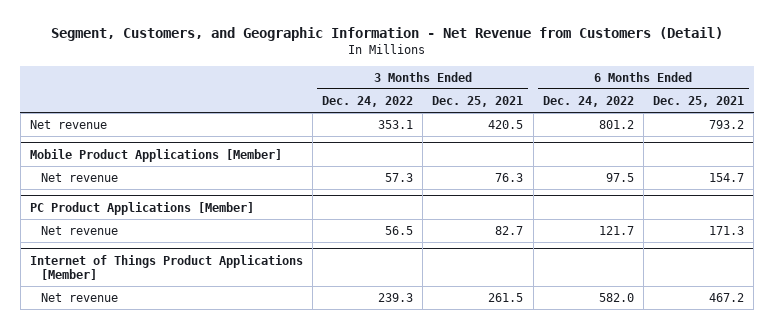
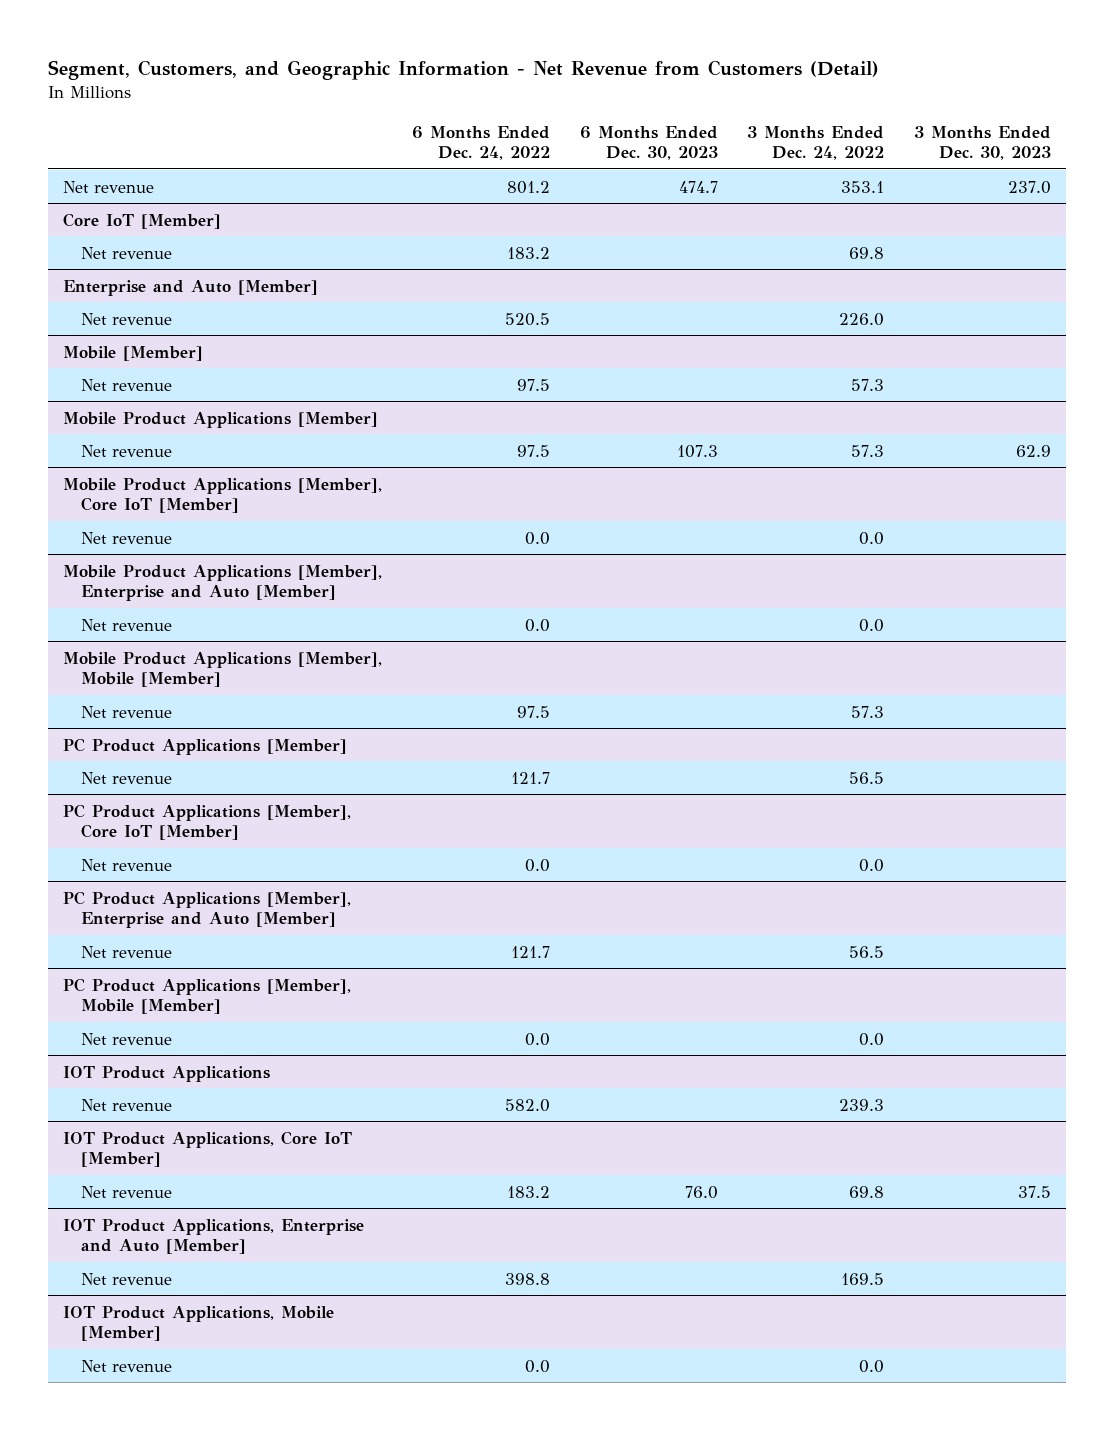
[432,95,524,107] Dec. 25, 2021 -> none
[653,95,745,107] Dec. 25, 2021 -> none
none -> [579,125,718,160] 6 Months Ended Dec. 30, 2023
none -> [914,125,1052,160] 3 Months Ended Dec. 30, 2023
none -> [62,212,221,229] Core IoT [Member]
none -> [80,246,172,259] Net revenue
none -> [62,279,318,296] Enterprise and Auto [Member]
none -> [80,312,172,325] Net revenue
none -> [62,345,203,361] Mobile [Member]
none -> [80,378,172,391] Net revenue
none -> [62,477,382,513] Mobile Product Applications [Member], Core IoT [Member]
none -> [80,531,172,544] Net revenue
none -> [62,564,382,601] Mobile Product Applications [Member], Enterprise and Auto [Member]
none -> [80,618,172,631] Net revenue
none -> [62,651,382,687] Mobile Product Applications [Member], Mobile [Member]
none -> [80,705,172,718] Net revenue
none -> [62,803,351,840] PC Product Applications [Member], Core IoT [Member]
none -> [80,858,172,871] Net revenue
none -> [62,890,351,928] PC Product Applications [Member], Enterprise and Auto [Member]
none -> [80,945,172,958] Net revenue
none -> [62,977,351,1014] PC Product Applications [Member], Mobile [Member]
none -> [80,1032,172,1045] Net revenue
[29,254,303,280] Internet of Things Product Applications [Member] -> [62,1065,270,1082] IOT Product Applications
none -> [62,1130,352,1167] IOT Product Applications, Core IoT [Member]
none -> [80,1185,172,1198] Net revenue
none -> [62,1218,364,1254] IOT Product Applications, Enterprise and Auto [Member]
none -> [80,1272,172,1285] Net revenue
none -> [62,1305,334,1341] IOT Product Applications, Mobile [Member]
none -> [80,1359,172,1372] Net revenue

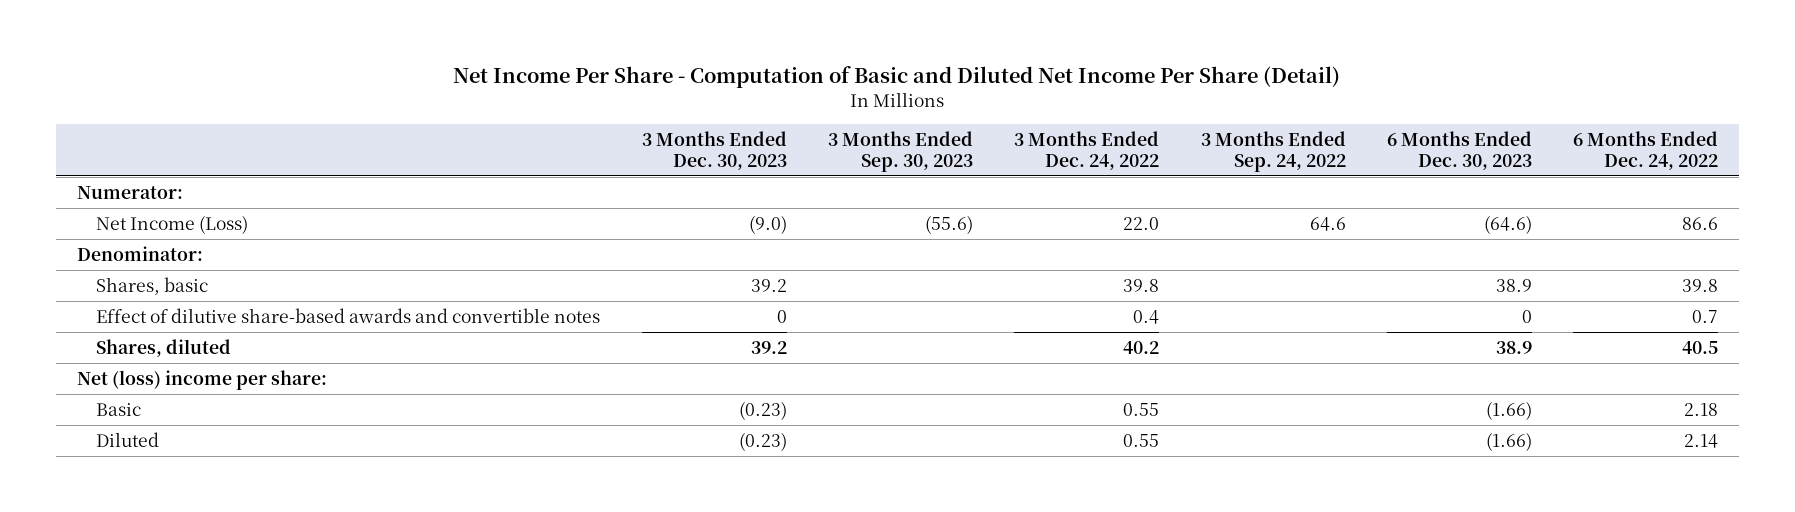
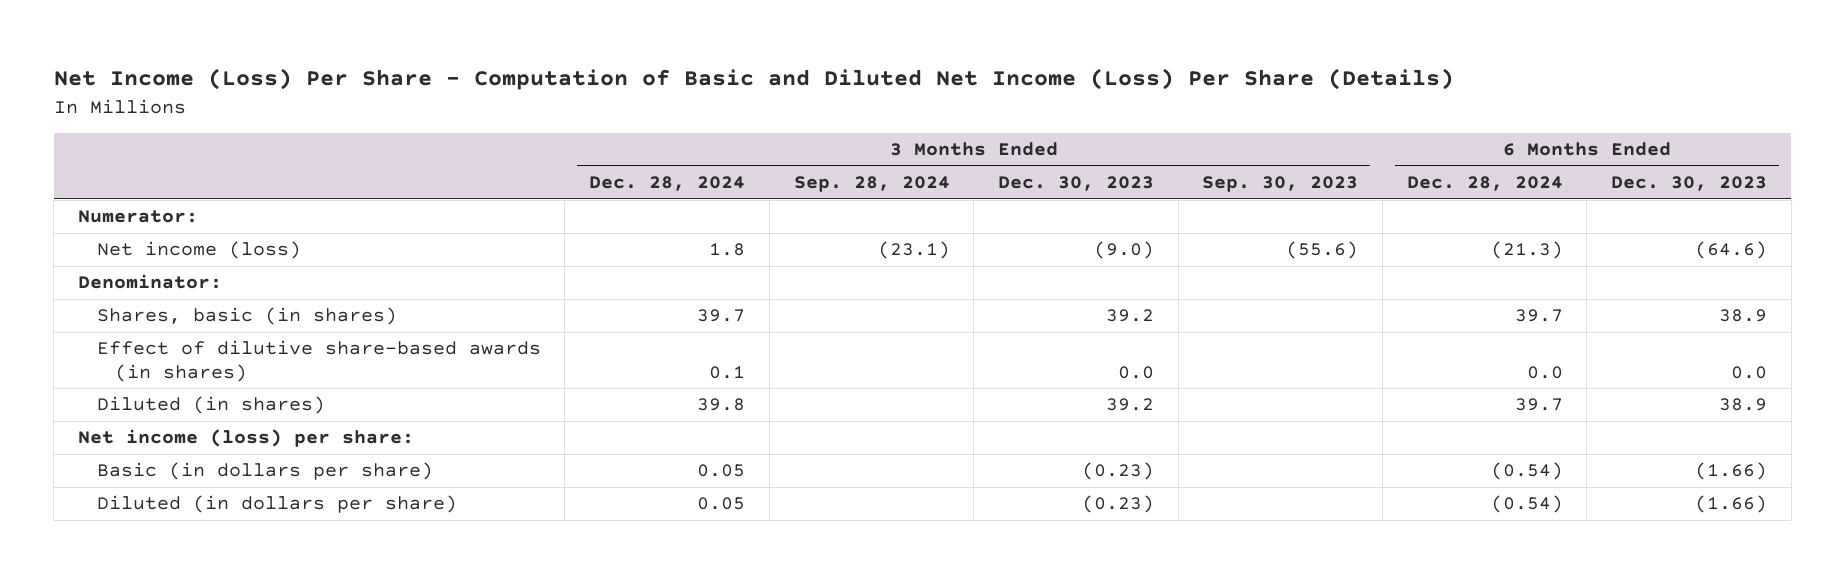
[453,66,1341,89] Net Income Per Share - Computation of Basic and Diluted Net Income Per Share (Detail) -> [53,68,1454,91] Net Income (Loss) Per Share - Computation of Basic and Diluted Net Income (Loss) Per Share (Details)
[1014,131,1160,170] 3 Months Ended Dec. 24, 2022 -> none
[1200,131,1346,172] 3 Months Ended Sep. 24, 2022 -> none
[1573,131,1719,170] 6 Months Ended Dec. 24, 2022 -> none
none -> [589,176,746,192] Dec. 28, 2024
none -> [793,176,950,193] Sep. 28, 2024
none -> [1406,176,1563,192] Dec. 28, 2024
[96,214,249,234] Net Income (Loss) -> [96,241,301,260] Net income (loss)
[96,276,209,295] Shares, basic -> [96,307,397,326] Shares, basic (in shares)
[96,307,601,323] Effect of dilutive share-based awards and convertible notes -> [96,340,541,382] Effect of dilutive share-based awards (in shares)
[776,309,787,323] 0 -> [1117,365,1154,379] 0.0
[1522,309,1533,323] 0 -> [1731,365,1768,379] 0.0
[96,338,232,357] Shares, diluted -> [96,396,325,415] Diluted (in shares)
[76,369,327,390] Net (loss) income per share: -> [78,429,415,448] Net income (loss) per share:
[96,402,142,416] Basic -> [96,462,433,481] Basic (in dollars per share)
[96,431,160,447] Diluted -> [96,495,457,514] Diluted (in dollars per share)

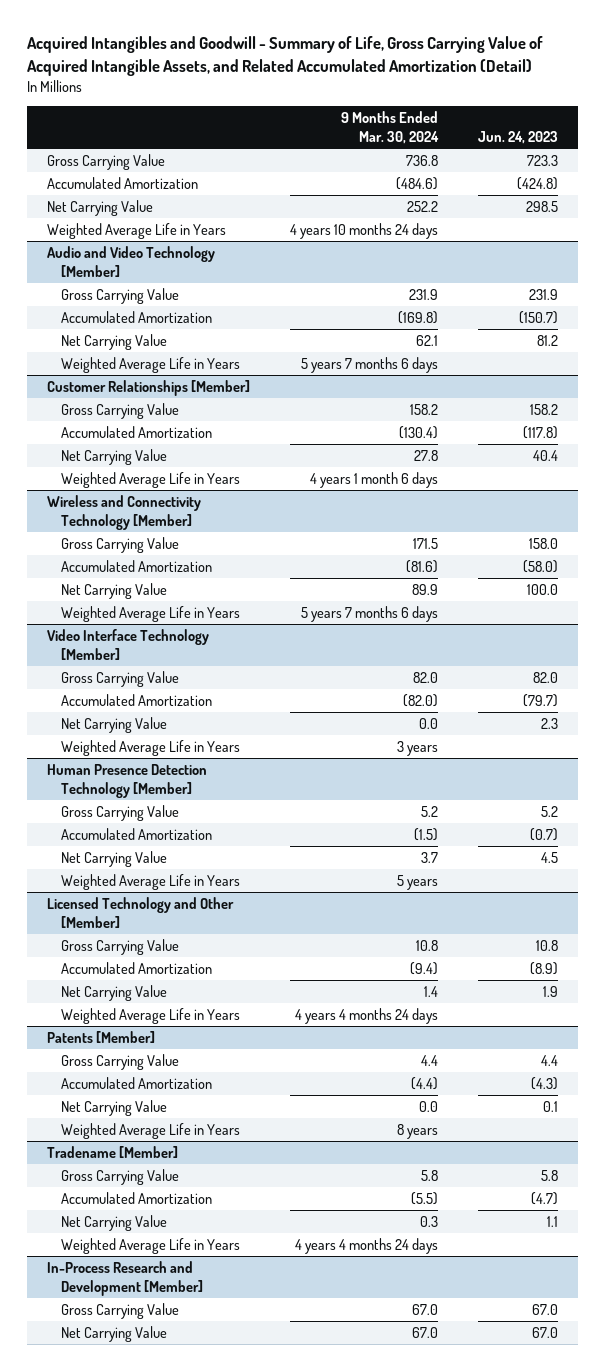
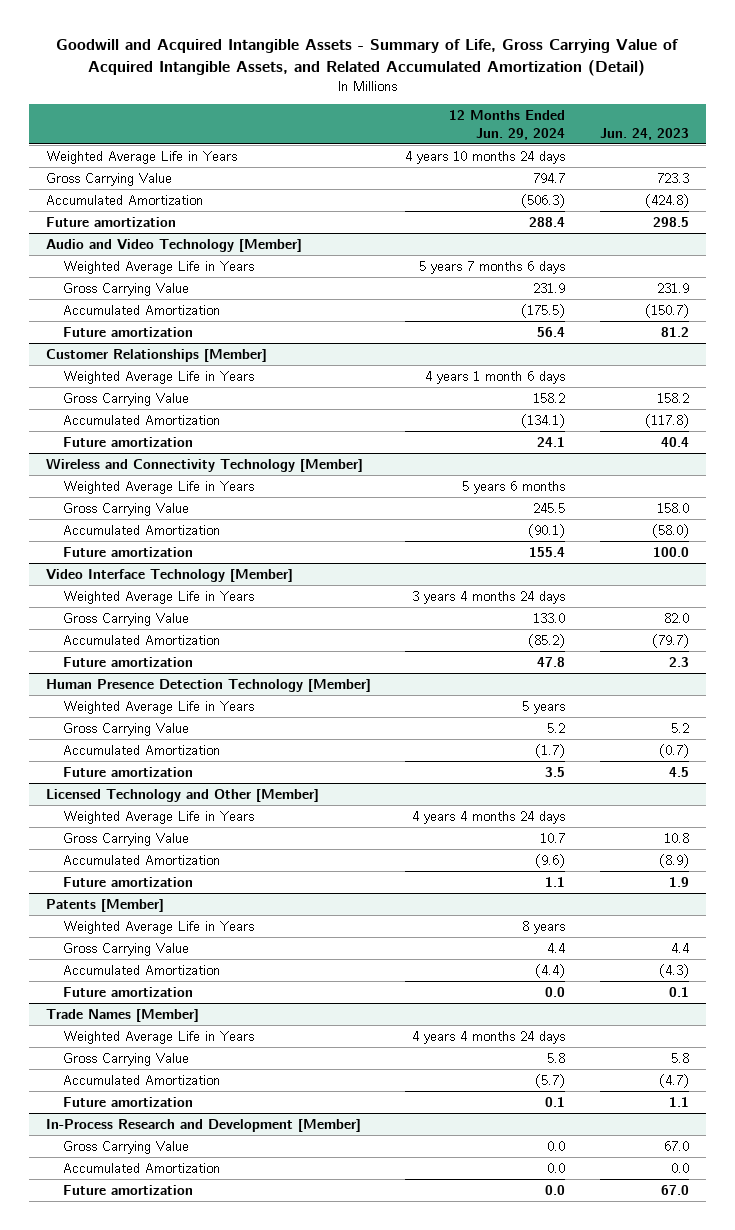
[26,36,543,76] Acquired Intangibles and Goodwill - Summary of Life, Gross Carrying Value of Acquired Intangible Assets, and Related Accumulated Amortization (Detail) -> [56,39,680,76] Goodwill and Acquired Intangible Assets - Summary of Life, Gross Carrying Value of Acquired Intangible Assets, and Related Accumulated Amortization (Detail)
[340,110,439,144] 9 Months Ended Mar. 30, 2024 -> none
none -> [449,110,566,140] 12 Months Ended Jun. 29, 2024
[46,222,226,239] Weighted Average Life in Years -> [46,150,238,164] Weighted Average Life in Years
[46,199,153,216] Net Carrying Value -> [46,216,177,227] Future amortization
[60,356,240,373] Weighted Average Life in Years -> [63,260,255,274] Weighted Average Life in Years
[60,333,167,350] Net Carrying Value -> [63,326,194,337] Future amortization
[60,471,240,488] Weighted Average Life in Years -> [63,370,255,384] Weighted Average Life in Years
[60,448,167,465] Net Carrying Value -> [63,436,194,447] Future amortization
[60,605,240,622] Weighted Average Life in Years -> [63,480,255,494] Weighted Average Life in Years
[60,582,167,599] Net Carrying Value -> [63,546,194,557] Future amortization
[60,739,240,756] Weighted Average Life in Years -> [63,590,255,604] Weighted Average Life in Years
[60,716,167,733] Net Carrying Value -> [63,656,194,667] Future amortization
[60,873,240,890] Weighted Average Life in Years -> [63,700,255,714] Weighted Average Life in Years
[60,850,167,867] Net Carrying Value -> [63,766,194,777] Future amortization
[60,1007,240,1024] Weighted Average Life in Years -> [63,810,255,824] Weighted Average Life in Years
[60,984,167,1001] Net Carrying Value -> [63,876,194,887] Future amortization
none -> [63,920,255,934] Weighted Average Life in Years
[60,1099,167,1116] Net Carrying Value -> [63,986,194,997] Future amortization
none -> [46,1008,200,1022] Trade Names [Member]
[46,1145,178,1158] Tradename [Member] -> none
[60,1237,240,1254] Weighted Average Life in Years -> none
[60,1214,167,1231] Net Carrying Value -> [63,1096,194,1107] Future amortization
none -> [63,1162,221,1173] Accumulated Amortization
[60,1325,167,1342] Net Carrying Value -> [63,1184,194,1195] Future amortization

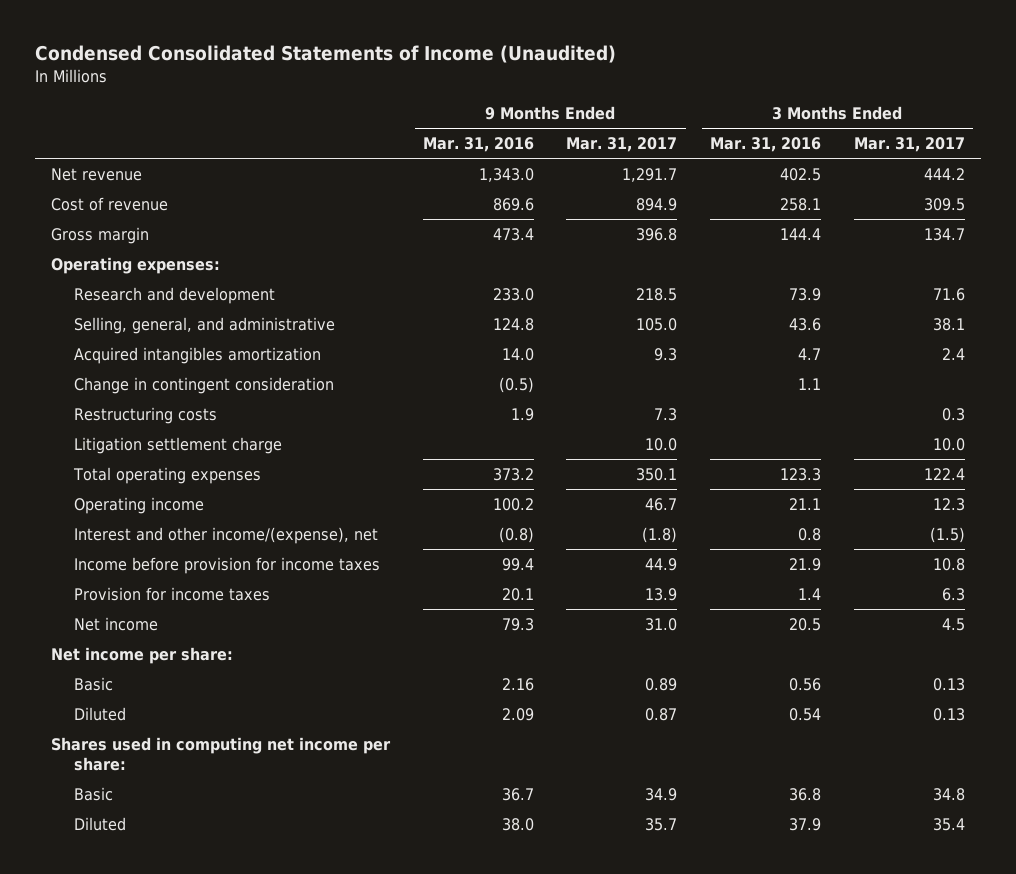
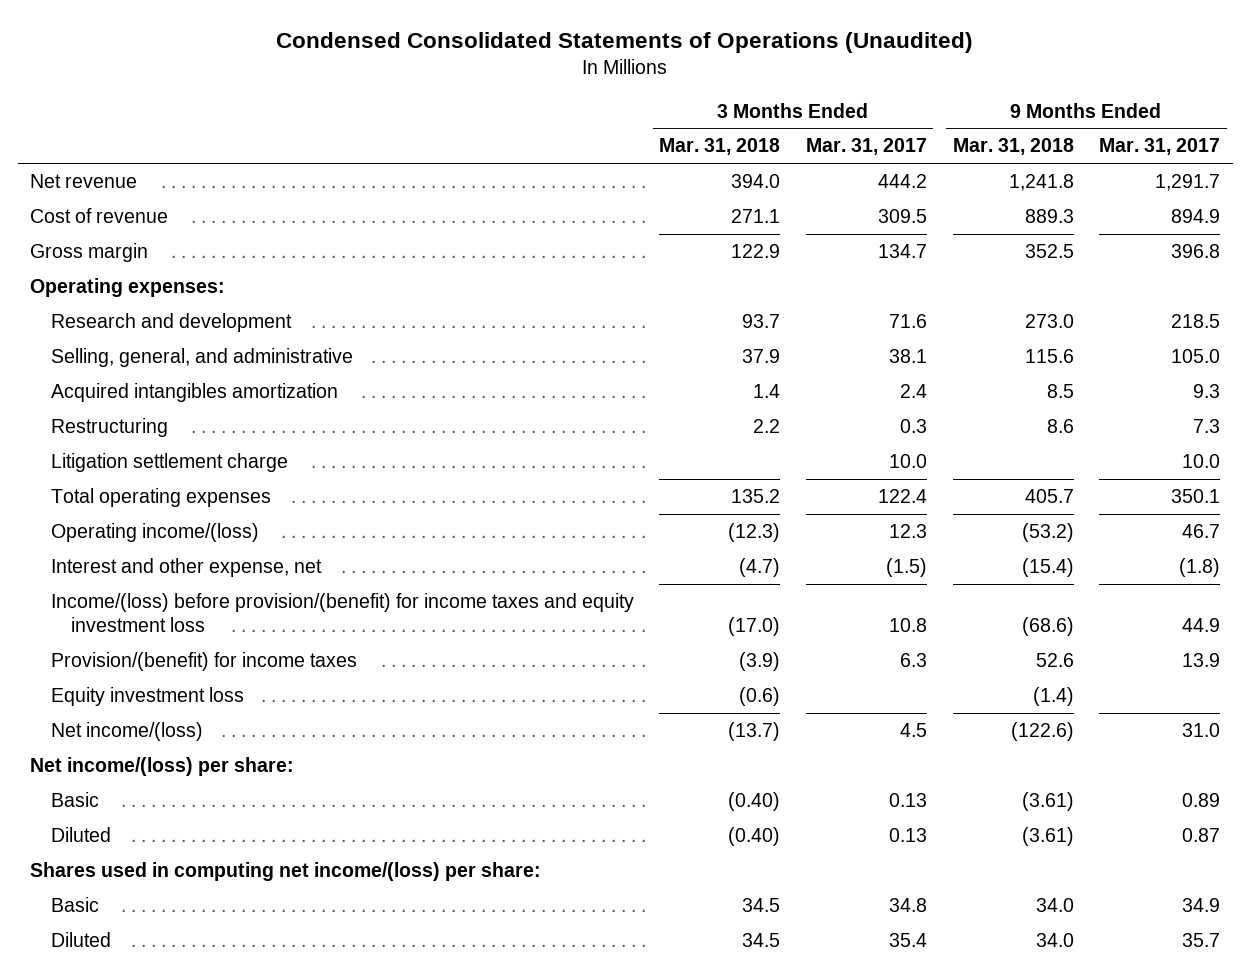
[34,44,616,63] Condensed Consolidated Statements of Income (Unaudited) -> [276,31,974,53] Condensed Consolidated Statements of Operations (Unaudited)
[422,136,534,152] Mar. 31, 2016 -> none
[709,136,821,152] Mar. 31, 2016 -> none
none -> [659,138,781,156] Mar. 31, 2018
none -> [952,138,1074,156] Mar. 31, 2018
[74,376,335,394] Change in contingent consideration -> none
[74,406,218,424] Restructuring costs -> [50,418,168,438] Restructuring
[74,496,205,514] Operating income -> [50,523,259,543] Operating income/(loss)
[74,526,379,544] Interest and other income/(expense), net -> [50,558,322,578] Interest and other expense, net
[74,556,381,574] Income before provision for income taxes -> [50,593,634,633] Income/(loss) before provision/(benefit) for income taxes and equity investment loss
[74,586,271,601] Provision for income taxes -> [50,652,357,672] Provision/(benefit) for income taxes
none -> [50,687,244,707] Equity investment loss
[74,616,159,631] Net income -> [50,722,203,742] Net income/(loss)
[51,646,234,664] Net income per share: -> [30,757,295,777] Net income/(loss) per share:
[51,736,392,771] Shares used in computing net income per share: -> [30,862,542,882] Shares used in computing net income/(loss) per share:

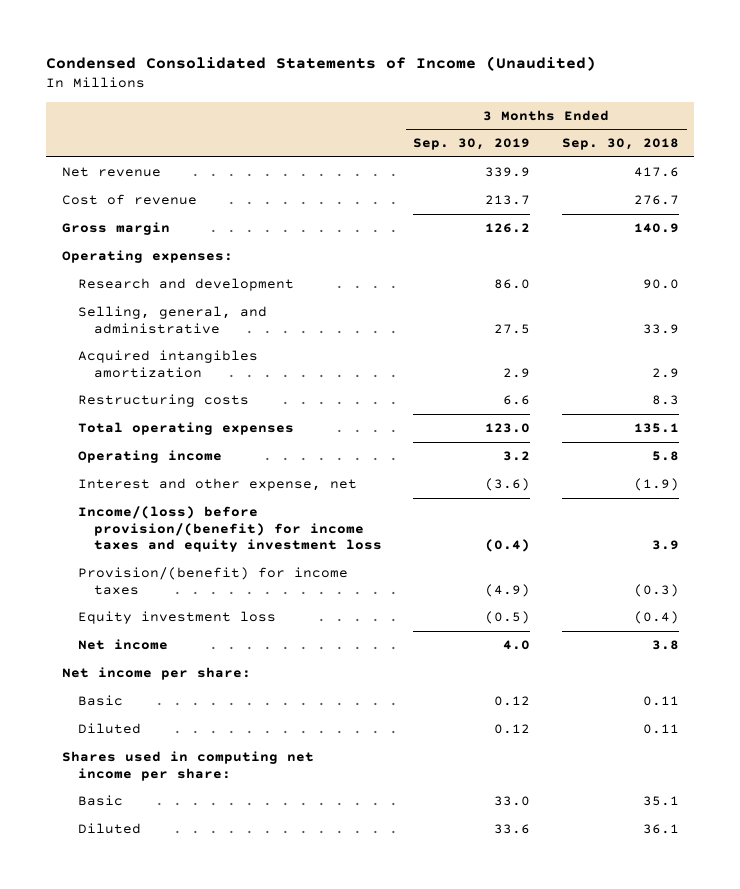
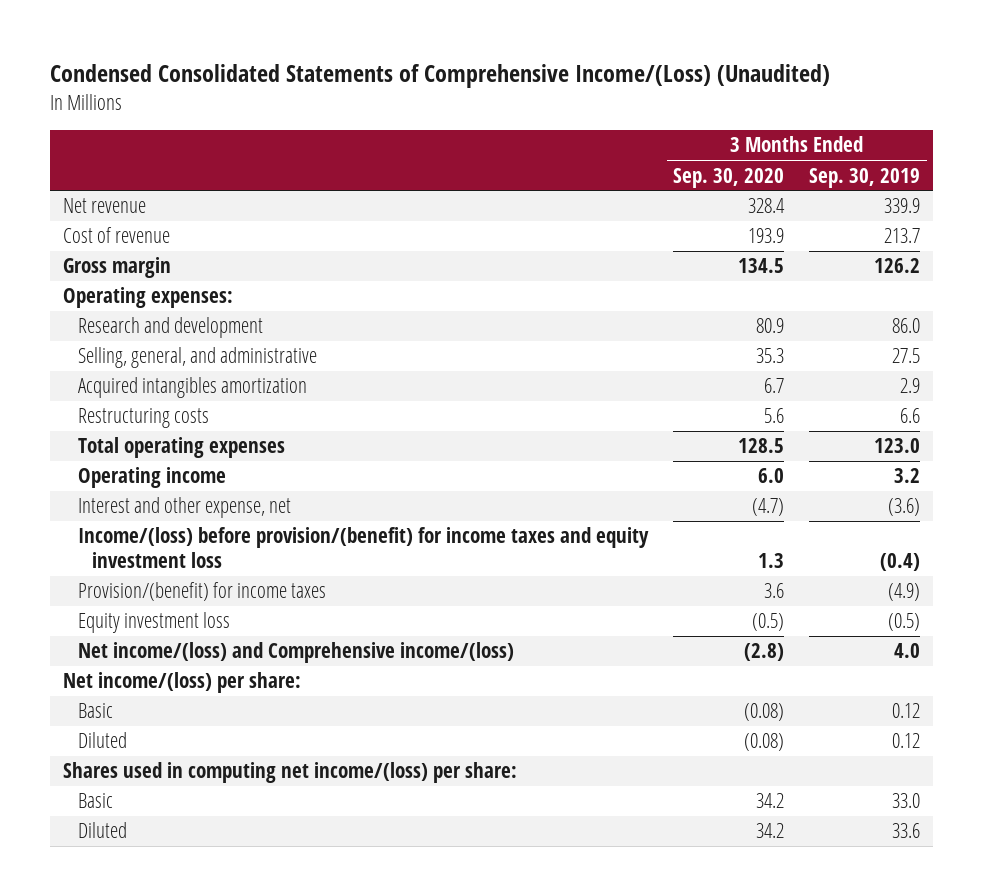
[45,56,596,72] Condensed Consolidated Statements of Income (Unaudited) -> [50,64,831,89] Condensed Consolidated Statements of Comprehensive Income/(Loss) (Unaudited)
[561,138,679,151] Sep. 30, 2018 -> none
none -> [672,167,784,188] Sep. 30, 2020
[77,639,168,651] Net income -> [77,642,514,664] Net income/(loss) and Comprehensive income/(loss)
[61,667,251,681] Net income per share: -> [63,672,302,694] Net income/(loss) per share:
[61,751,314,781] Shares used in computing net income per share: -> [63,762,518,784] Shares used in computing net income/(loss) per share:

